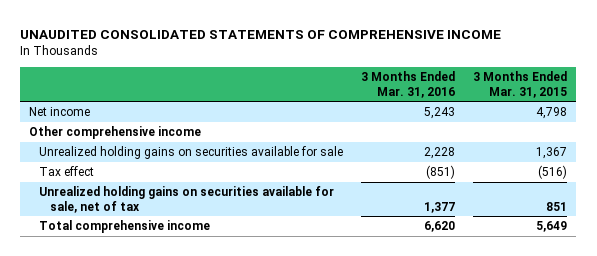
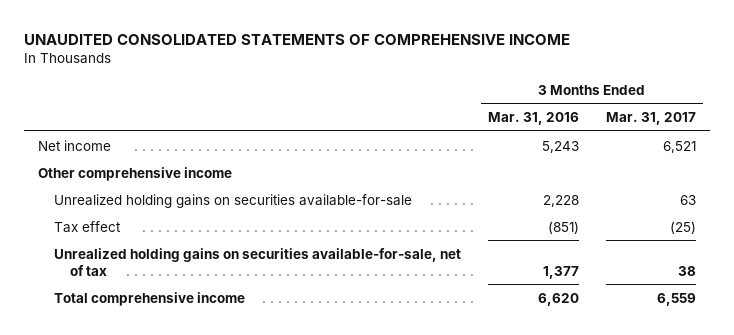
[473,70,568,98] 3 Months Ended Mar. 31, 2015 -> none
none -> [606,111,697,125] Mar. 31, 2017
[39,146,344,160] Unrealized holding gains on securities available for sale -> [53,193,412,208] Unrealized holding gains on securities available-for-sale
[39,186,335,213] Unrealized holding gains on securities available for sale, net of tax -> [53,247,461,276] Unrealized holding gains on securities available-for-sale, net of tax

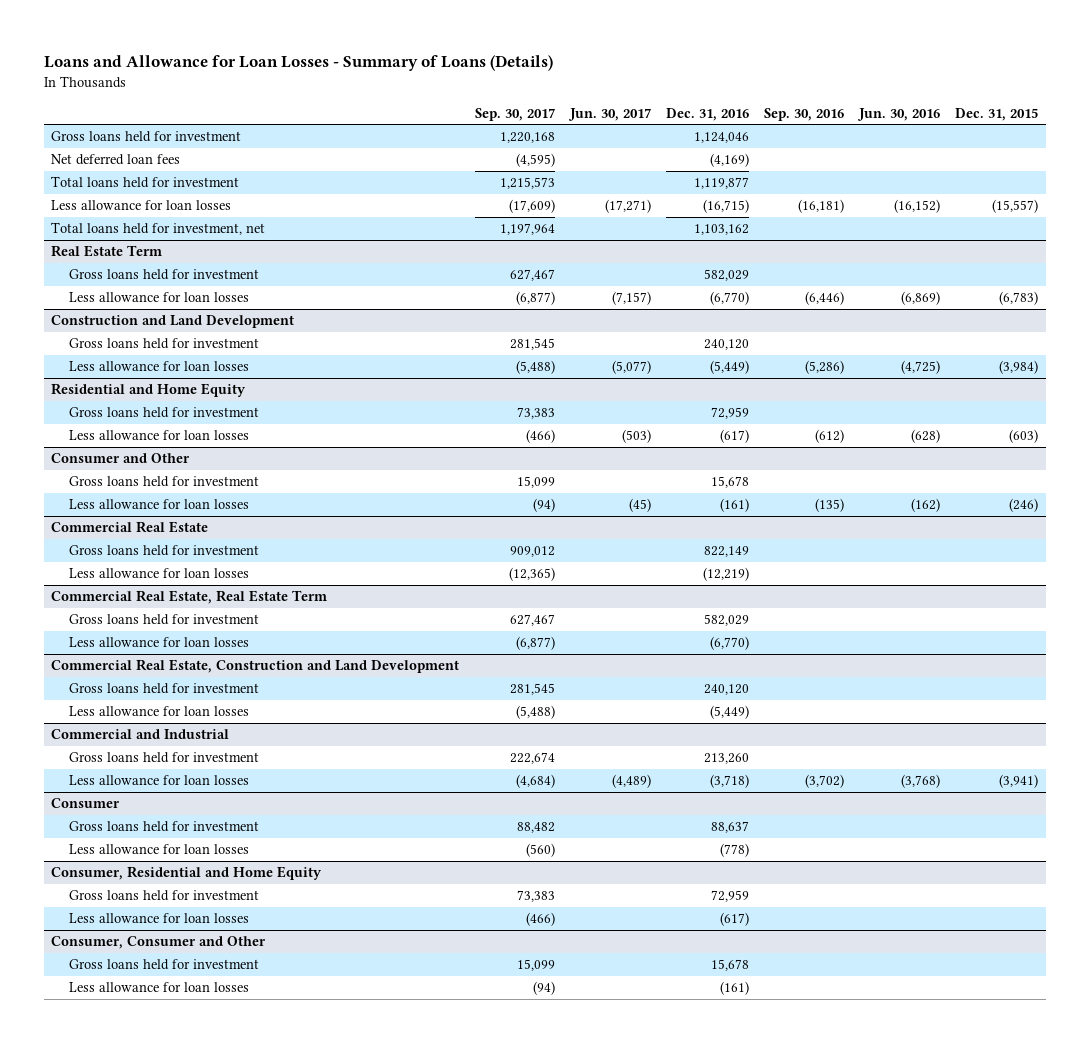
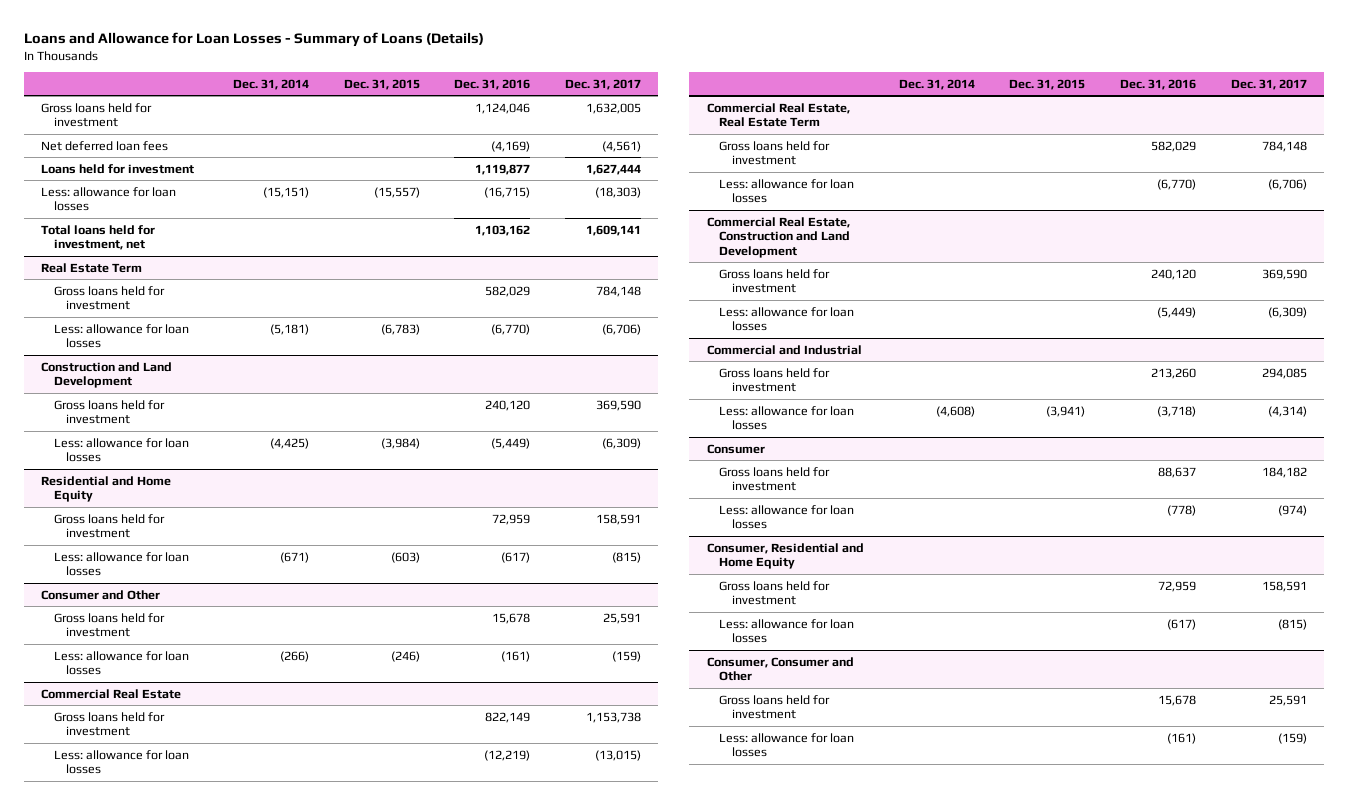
[474,107,555,121] Sep. 30, 2017 -> none
[567,107,651,121] Jun. 30, 2017 -> none
[764,107,845,121] Sep. 30, 2016 -> none
[857,107,941,121] Jun. 30, 2016 -> none
none -> [232,78,309,90] Dec. 31, 2014
none -> [565,78,642,90] Dec. 31, 2017
[51,176,240,189] Total loans held for investment -> [41,163,195,174] Loans held for investment
[51,200,232,211] Less allowance for loan losses -> [41,186,177,212] Less: allowance for loan losses
[69,292,250,303] Less allowance for loan losses -> [53,323,189,349] Less: allowance for loan losses
[69,361,250,372] Less allowance for loan losses -> [53,437,189,463] Less: allowance for loan losses
[69,430,250,441] Less allowance for loan losses -> [53,551,189,577] Less: allowance for loan losses
[69,499,250,510] Less allowance for loan losses -> [53,650,189,676] Less: allowance for loan losses
[69,568,250,579] Less allowance for loan losses -> [53,749,189,775] Less: allowance for loan losses
[69,637,250,648] Less allowance for loan losses -> [719,178,855,204] Less: allowance for loan losses
[69,706,250,717] Less allowance for loan losses -> [719,306,855,332] Less: allowance for loan losses
[69,775,250,786] Less allowance for loan losses -> [719,405,855,431] Less: allowance for loan losses
[69,844,250,855] Less allowance for loan losses -> [719,504,855,530] Less: allowance for loan losses
[69,913,250,924] Less allowance for loan losses -> [719,618,855,644] Less: allowance for loan losses
[69,982,250,993] Less allowance for loan losses -> [719,732,855,758] Less: allowance for loan losses

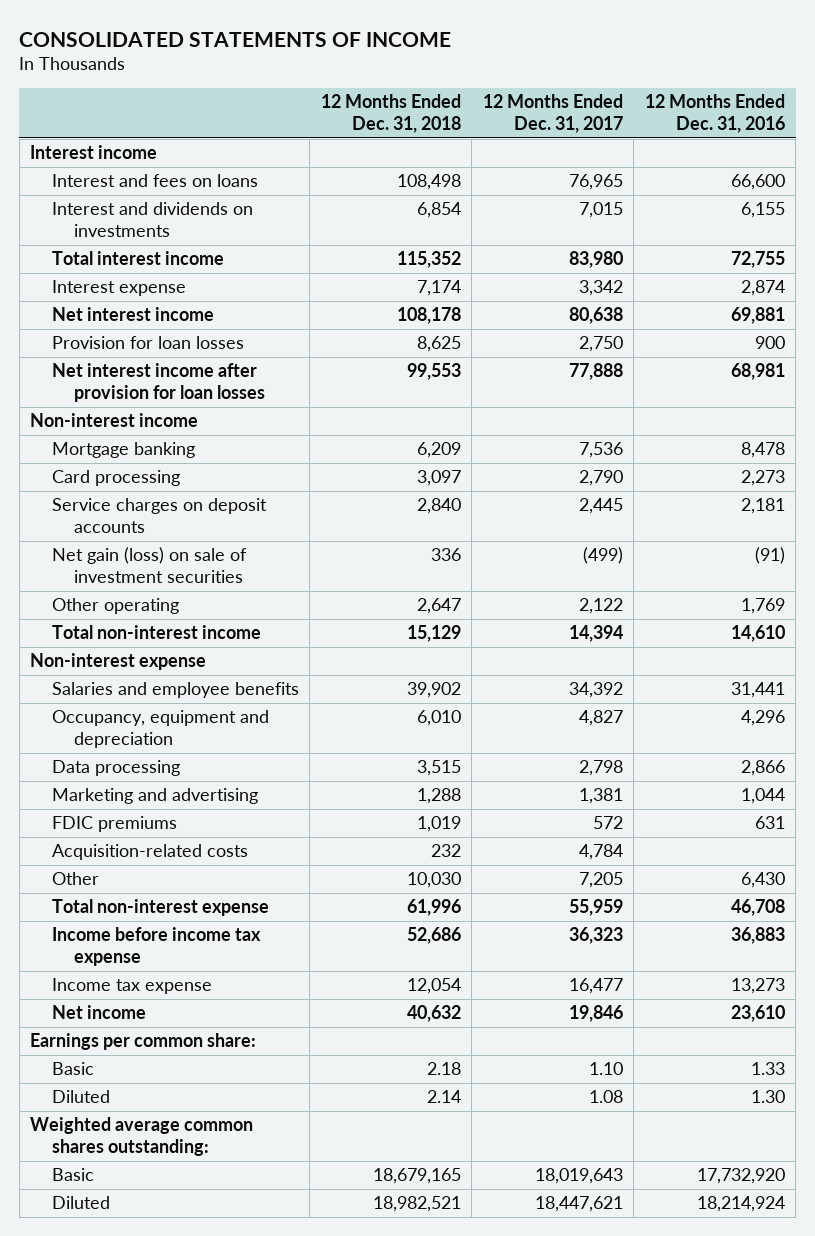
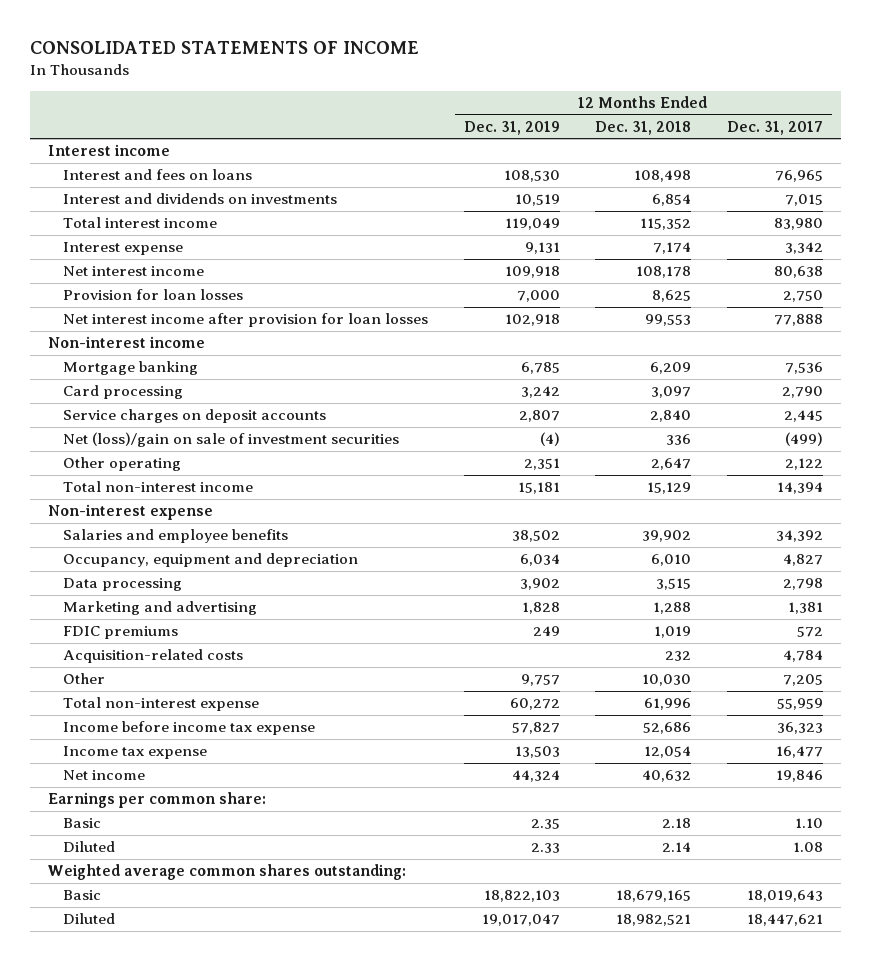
[644,94,785,134] 12 Months Ended Dec. 31, 2016 -> none
none -> [463,120,560,135] Dec. 31, 2019
[51,547,247,584] Net gain (loss) on sale of investment securities -> [63,432,400,448] Net (loss)/gain on sale of investment securities

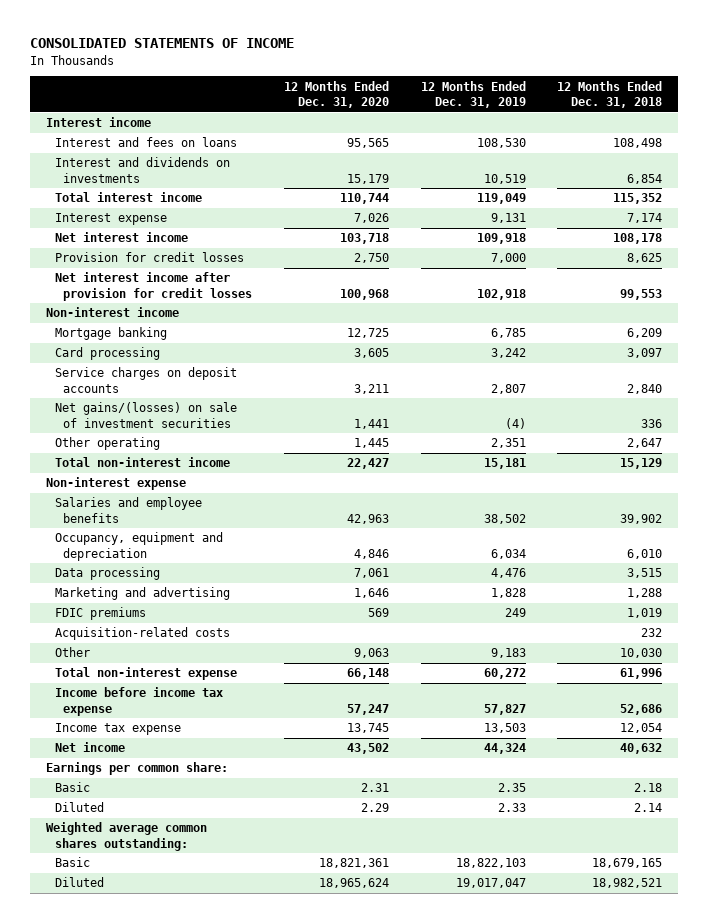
[726,120,823,135] Dec. 31, 2017 -> none
none -> [284,80,390,109] 12 Months Ended Dec. 31, 2020
[63,289,244,301] Provision for loan losses -> [54,252,244,263] Provision for credit losses
[63,313,429,328] Net interest income after provision for loan losses -> [54,272,253,301] Net interest income after provision for credit losses
[63,432,400,448] Net (loss)/gain on sale of investment securities -> [54,402,237,428] Net gains/(losses) on sale of investment securities
[519,578,560,591] 3,902 -> [490,568,526,579] 4,476
[520,674,560,687] 9,757 -> [490,648,526,659] 9,183

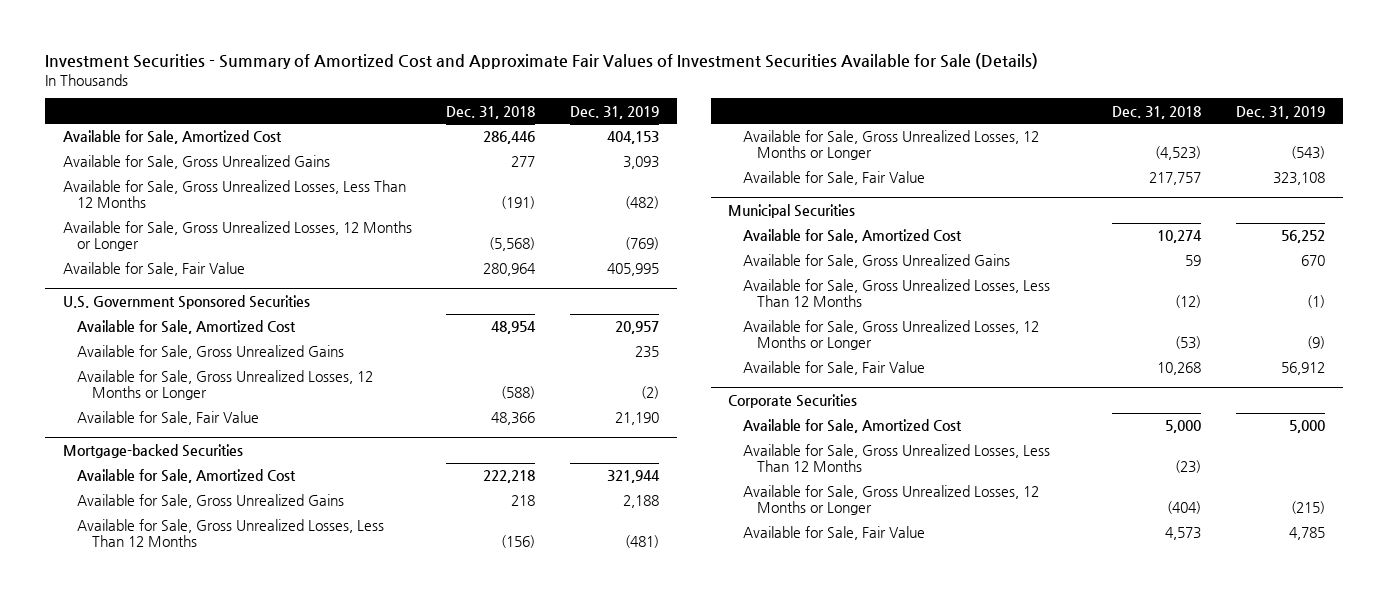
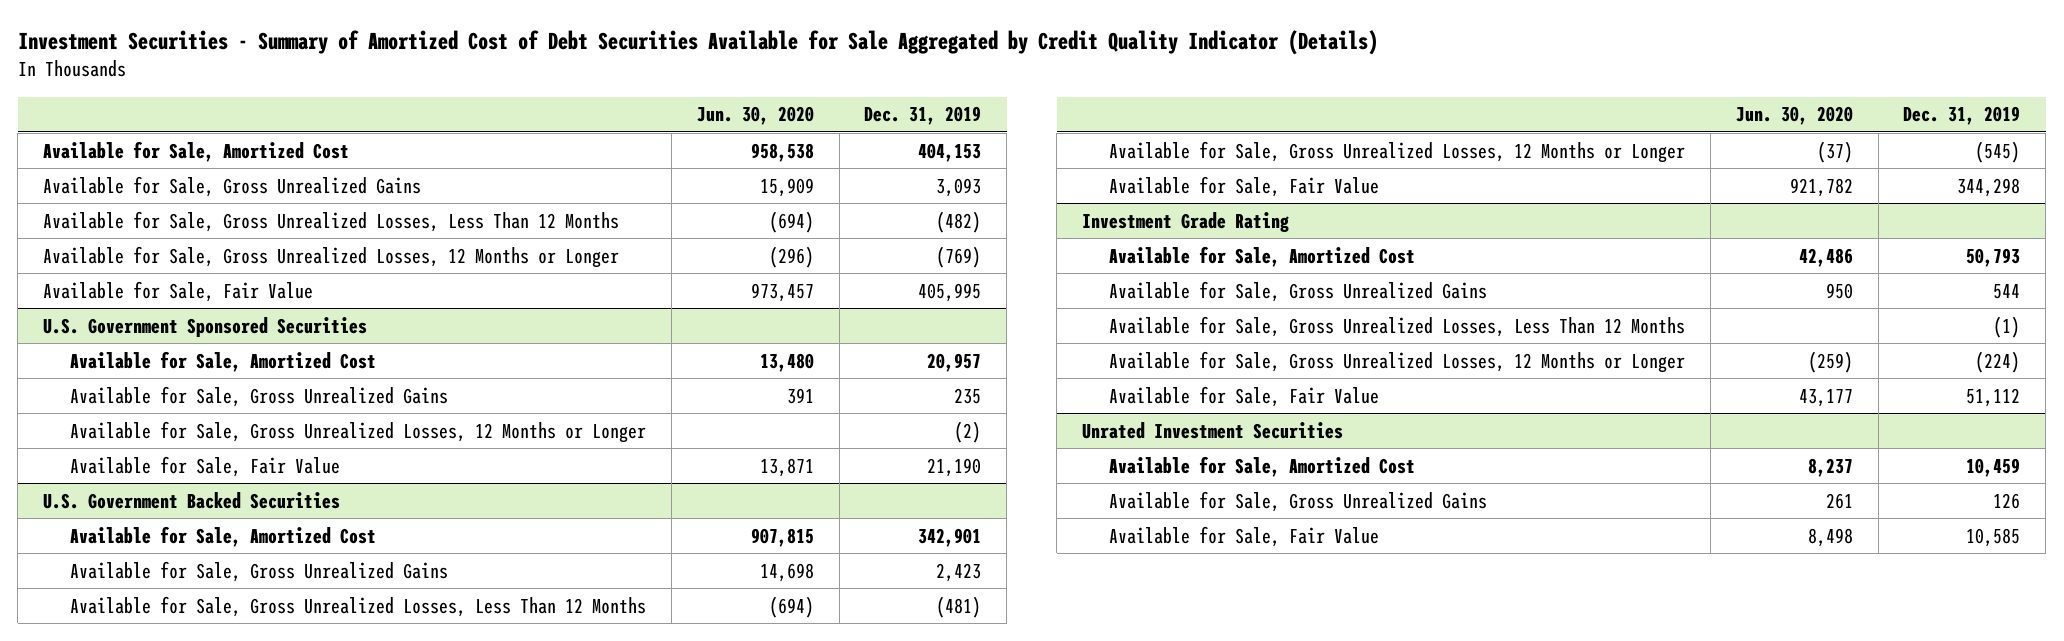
[45,53,1039,70] Investment Securities - Summary of Amortized Cost and Approximate Fair Values of Investment Securities Available for Sale (Details) -> [17,30,1378,56] Investment Securities - Summary of Amortized Cost of Debt Securities Available for Sale Aggregated by Credit Quality Indicator (Details)
[446,105,536,119] Dec. 31, 2018 -> none
none -> [696,106,814,126] Jun. 30, 2020
[62,444,243,459] Mortgage-backed Securities -> none
none -> [43,491,341,509] U.S. Government Backed Securities
[607,470,661,484] 321,944 -> [918,527,982,547] 342,901
[623,495,660,509] 2,188 -> [936,562,982,582] 2,423
[728,204,856,219] Municipal Securities -> none
[1291,146,1326,160] (543) -> [1975,140,2021,163] (545)
[1273,172,1326,186] 323,108 -> [1957,177,2021,197] 344,298
none -> [1082,211,1290,232] Investment Grade Rating
[1281,230,1326,244] 56,252 -> [1966,247,2021,267] 50,793
[1301,255,1326,267] 670 -> [1993,283,2021,299] 544
[728,394,858,409] Corporate Securities -> none
[742,444,1050,473] Available for Sale, Gross Unrealized Losses, Less Than 12 Months -> none
[742,485,1039,516] Available for Sale, Gross Unrealized Losses, 12 Months or Longer -> none
[1307,336,1326,350] (9) -> [1975,350,2021,373] (224)
[1281,362,1326,376] 56,912 -> [1966,387,2021,407] 51,112
none -> [1082,421,1344,439] Unrated Investment Securities
[1289,420,1326,434] 5,000 -> [1966,457,2021,477] 10,459
none -> [1109,490,1488,512] Available for Sale, Gross Unrealized Gains
[1289,527,1326,541] 4,785 -> [1966,527,2021,547] 10,585

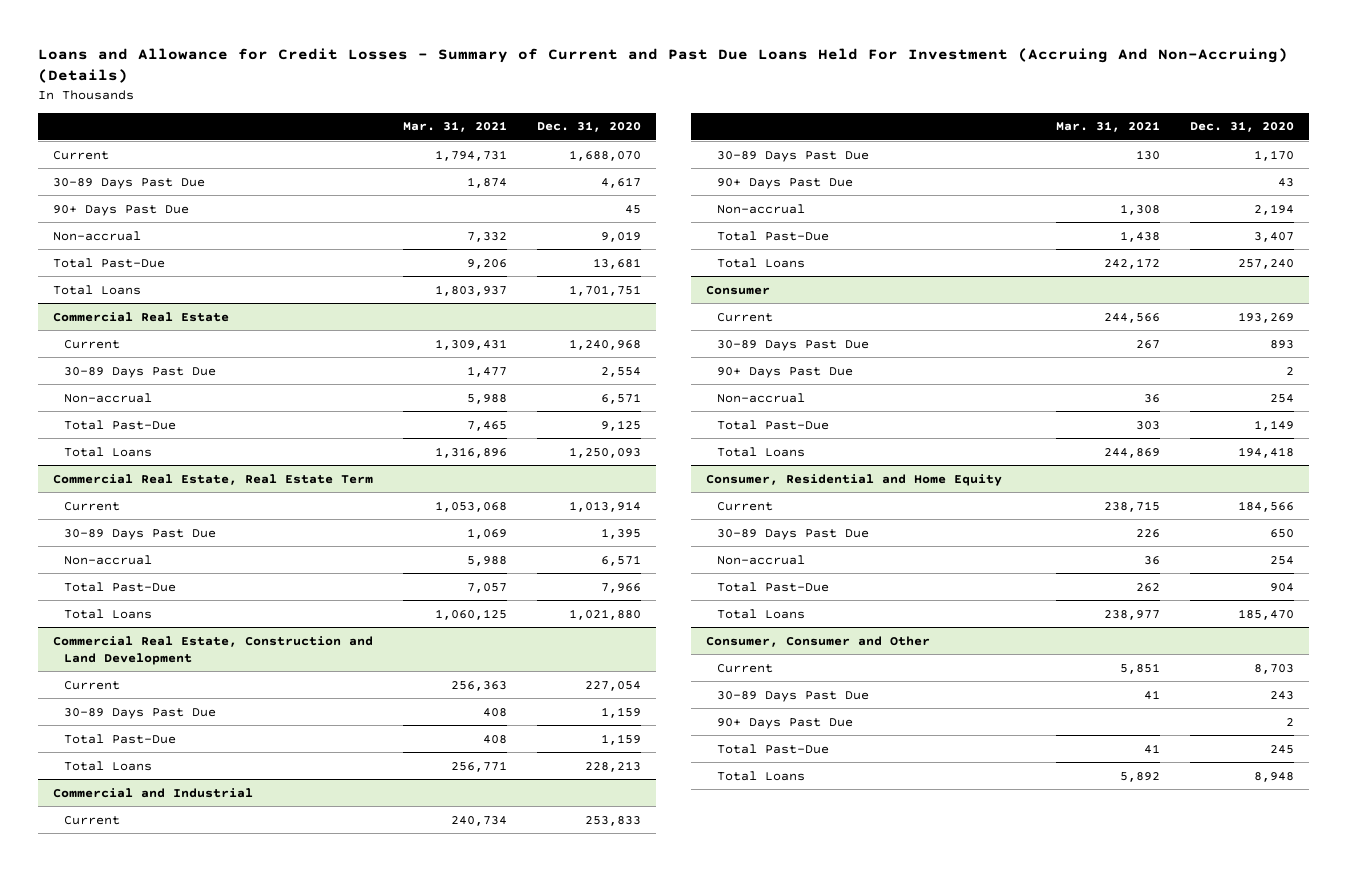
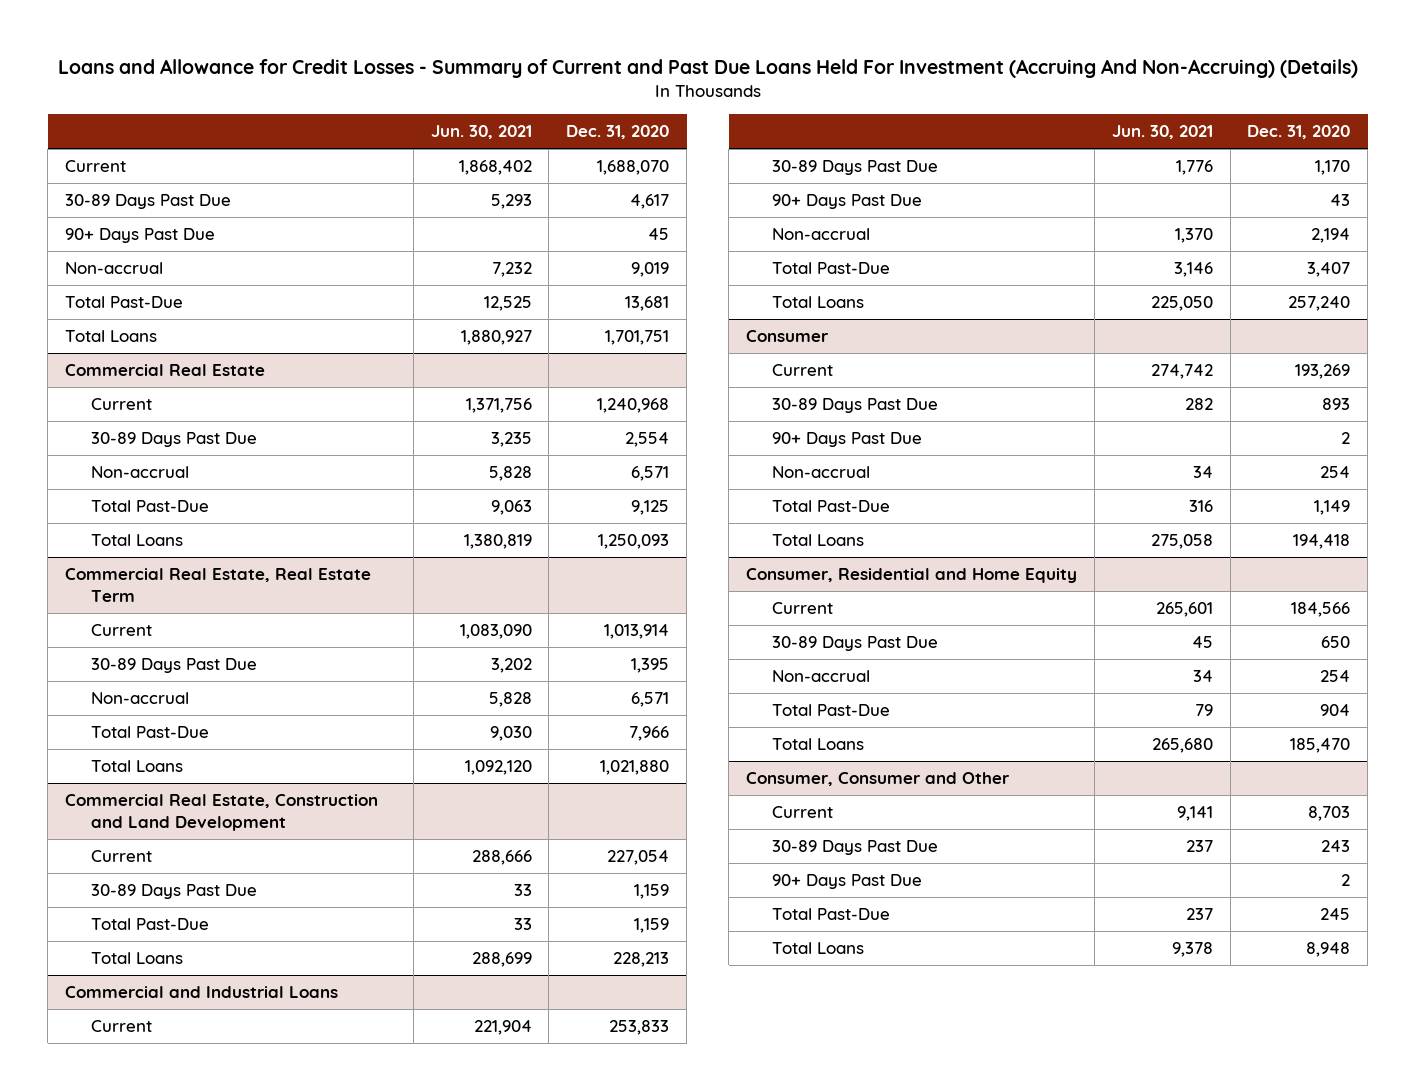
[403,121,508,133] Mar. 31, 2021 -> none
none -> [430,125,532,140] Jun. 30, 2021
[52,787,253,798] Commercial and Industrial -> [65,986,339,999] Commercial and Industrial Loans

